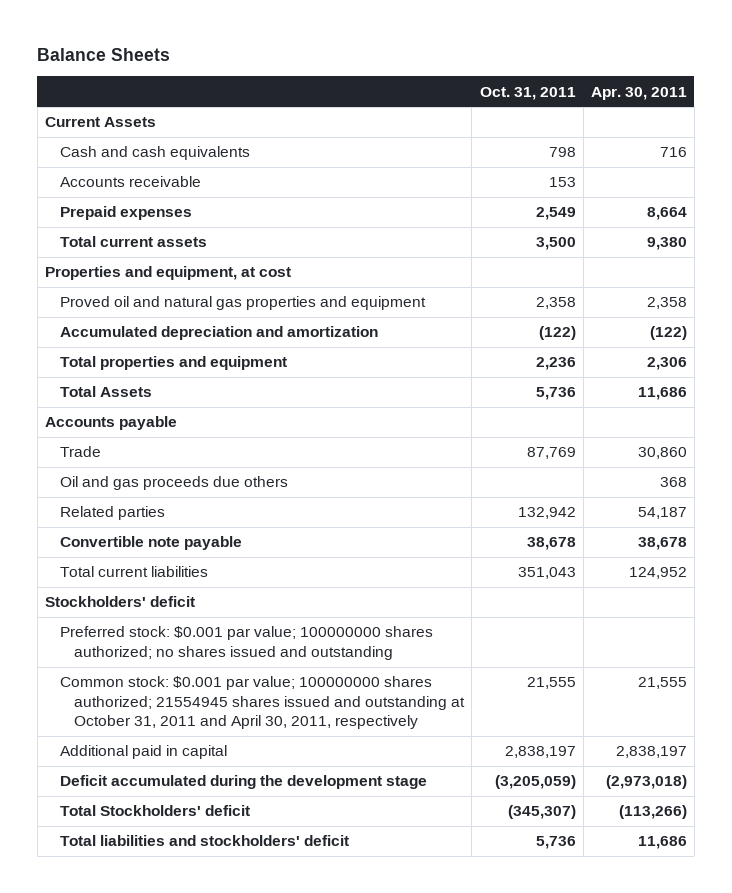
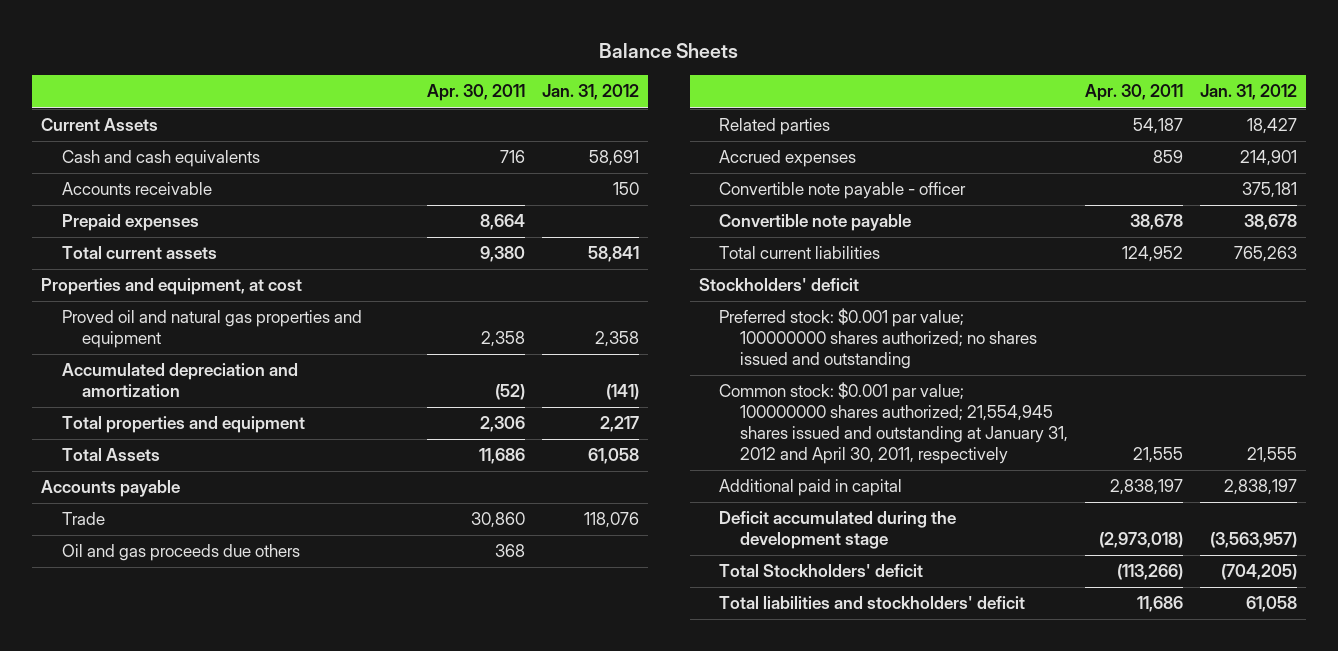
[479,86,576,100] Oct. 31, 2011 -> none
none -> [542,84,640,101] Jan. 31, 2012
[649,326,687,341] (122) -> [495,384,526,401] (52)
none -> [719,150,857,168] Accrued expenses
none -> [719,182,967,200] Convertible note payable - officer
[59,676,466,730] Common stock: $0.001 par value; 100000000 shares authorized; 21554945 shares issued and outstanding at October 31, 2011 and April 30, 2011, respectively -> [719,382,1069,464] Common stock: $0.001 par value; 100000000 shares authorized; 21,554,945 shares issued and outstanding at January 31, 2012 and April 30, 2011, respectively

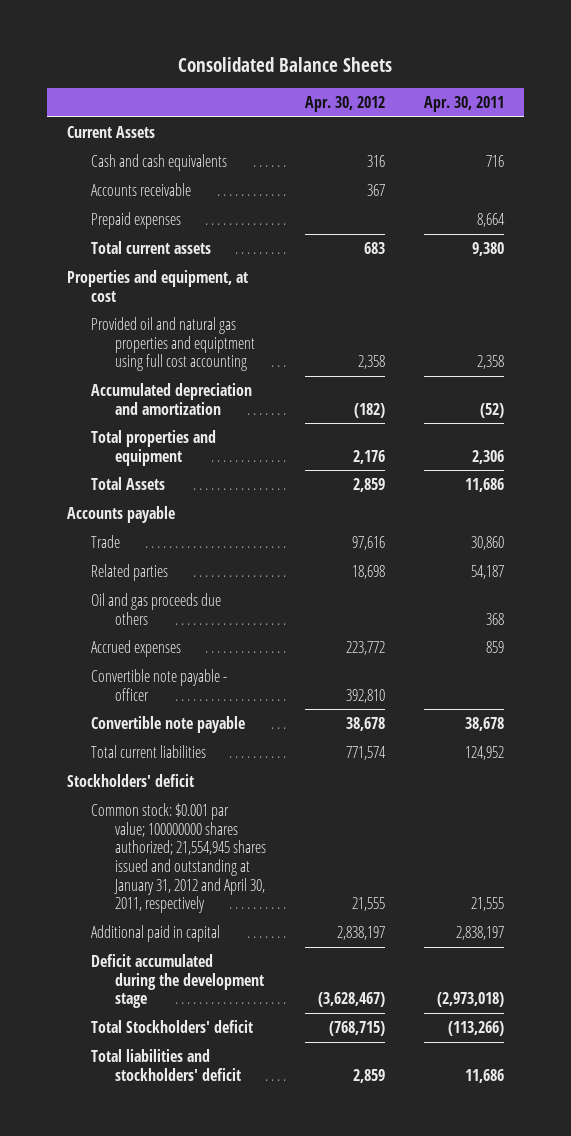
[599,43,739,59] Balance Sheets -> [178,57,393,73] Consolidated Balance Sheets
[542,84,640,101] Jan. 31, 2012 -> none
none -> [305,96,386,113] Apr. 30, 2012
[61,310,362,349] Proved oil and natural gas properties and equipment -> [91,317,256,372] Provided oil and natural gas properties and equiptment using full cost accounting
[61,544,300,562] Oil and gas proceeds due others -> [91,593,222,625] Oil and gas proceeds due others
[719,308,1038,370] Preferred stock: $0.001 par value; 100000000 shares authorized; no shares issued and outstanding -> none

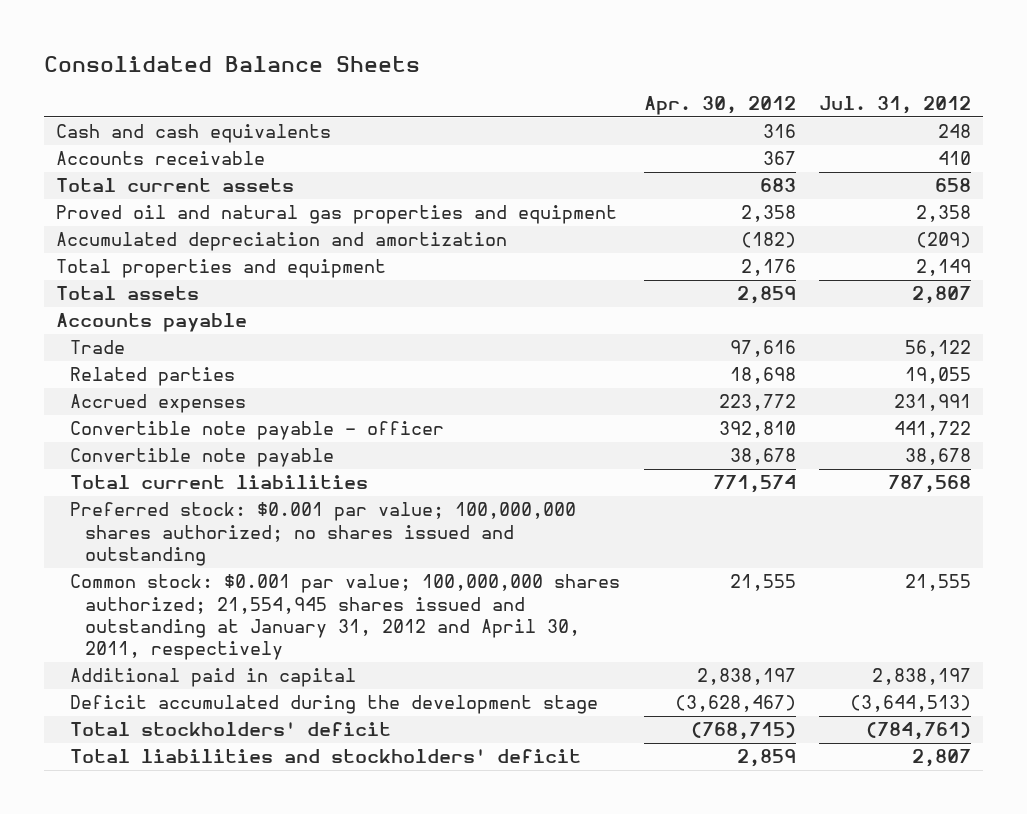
[424,96,505,113] Apr. 30, 2011 -> none
none -> [819,96,972,115] Jul. 31, 2012
[66,126,155,139] Current Assets -> none
[91,212,182,230] Prepaid expenses -> none
[66,270,248,302] Properties and equipment, at cost -> none
[91,317,256,372] Provided oil and natural gas properties and equiptment using full cost accounting -> [55,205,617,225] Proved oil and natural gas properties and equipment
[91,477,166,491] Total Assets -> [55,286,199,301] Total assets
[91,593,222,625] Oil and gas proceeds due others -> none
[66,774,194,788] Stockholders' deficit -> none
none -> [70,502,577,566] Preferred stock: $0.001 par value; 100,000,000 shares authorized; no shares issued and outstanding
[91,803,267,914] Common stock: $0.001 par value; 100000000 shares authorized; 21,554,945 shares issued and outstanding at January 31, 2012 and April 30, 2011, respectively -> [70,574,621,661] Common stock: $0.001 par value; 100,000,000 shares authorized; 21,554,945 shares issued and outstanding at January 31, 2012 and April 30, 2011, respectively
[91,1020,254,1034] Total Stockholders' deficit -> [70,722,392,737] Total stockholders' deficit

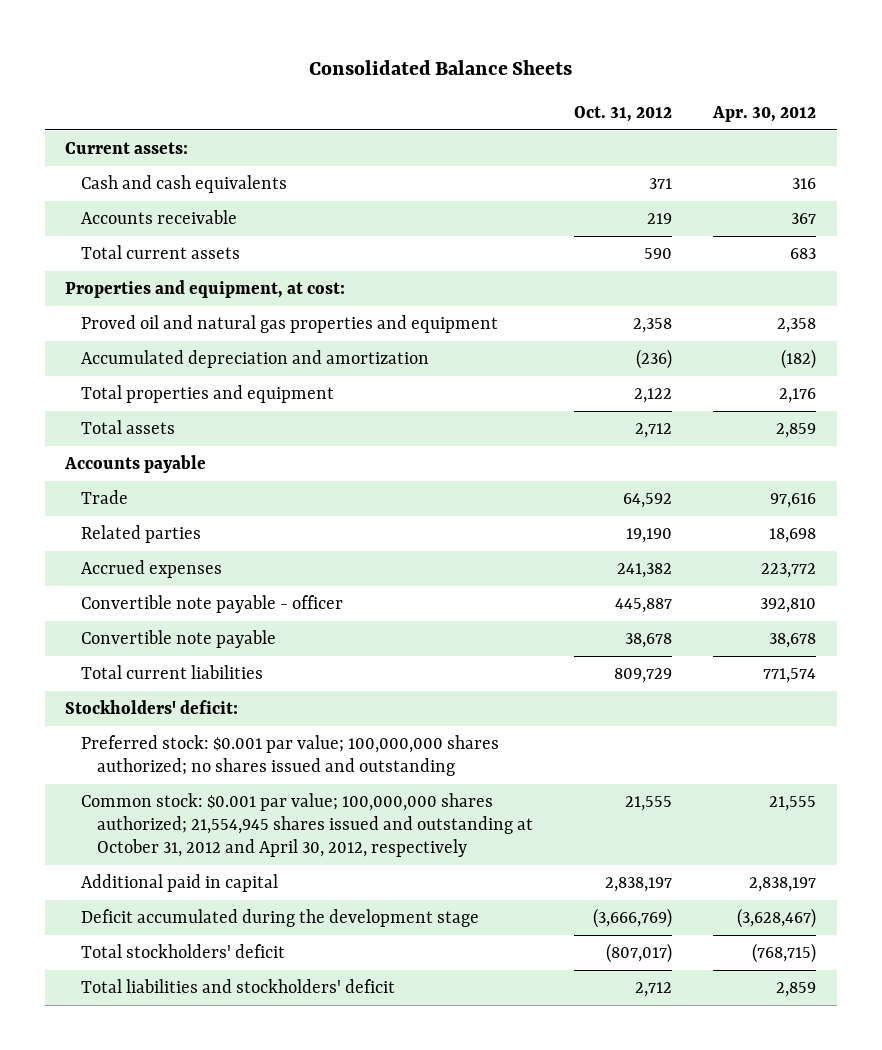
[819,96,972,115] Jul. 31, 2012 -> none
none -> [574,105,673,122] Oct. 31, 2012
none -> [65,142,189,155] Current assets:
none -> [65,280,346,299] Properties and equipment, at cost:
none -> [65,700,239,715] Stockholders' deficit:
[70,574,621,661] Common stock: $0.001 par value; 100,000,000 shares authorized; 21,554,945 shares issued and outstanding at January 31, 2012 and April 30, 2011, respectively -> [81,793,534,858] Common stock: $0.001 par value; 100,000,000 shares authorized; 21,554,945 shares issued and outstanding at October 31, 2012 and April 30, 2012, respectively

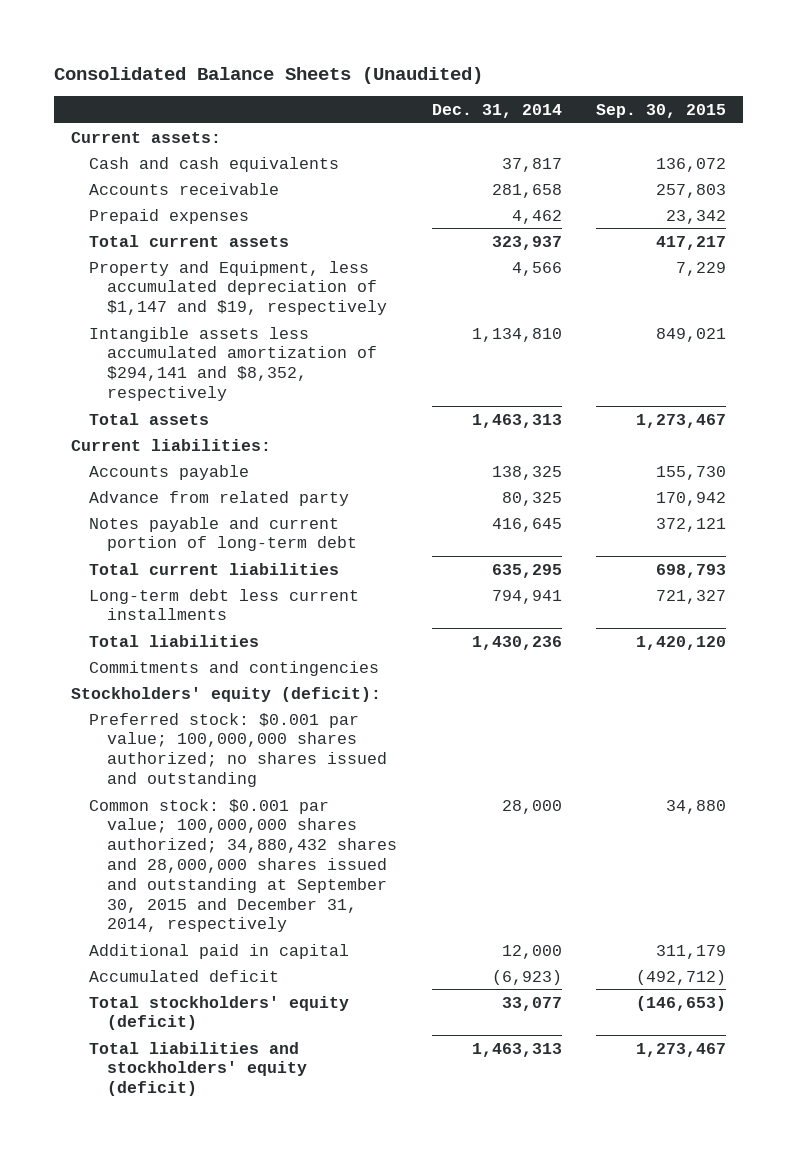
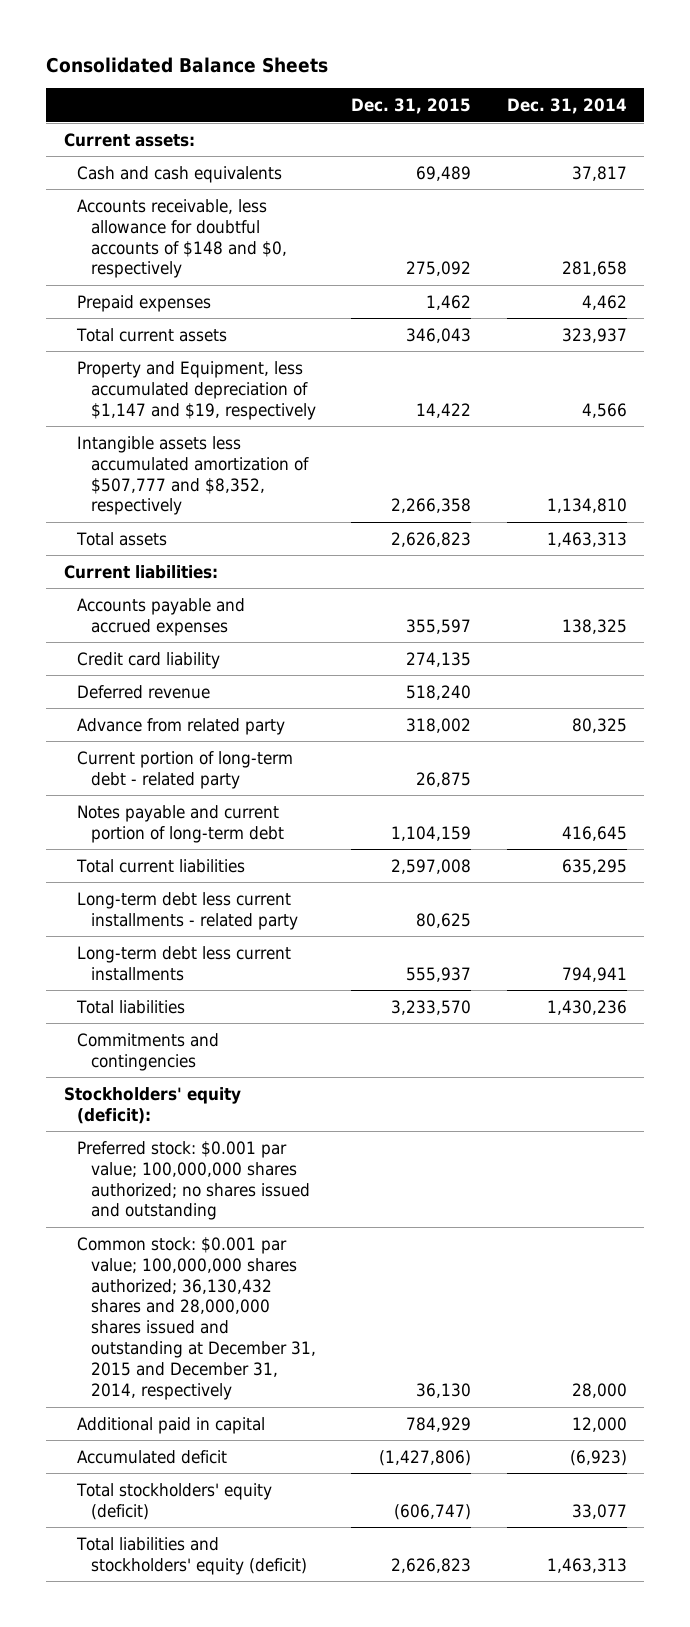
[53,66,483,84] Consolidated Balance Sheets (Unaudited) -> [46,56,329,73] Consolidated Balance Sheets
[596,103,727,118] Sep. 30, 2015 -> none
none -> [351,97,472,114] Dec. 31, 2015
[88,182,279,195] Accounts receivable -> [77,198,287,279] Accounts receivable, less allowance for doubtful accounts of $148 and $0, respectively
[88,326,377,402] Intangible assets less accumulated amortization of $294,141 and $8,352, respectively -> [77,435,309,516] Intangible assets less accumulated amortization of $507,777 and $8,352, respectively
[88,464,249,480] Accounts payable -> [77,597,246,636] Accounts payable and accrued expenses
none -> [77,651,221,669] Credit card liability
none -> [77,684,211,699] Deferred revenue
none -> [77,750,294,789] Current portion of long-term debt - related party
none -> [77,891,298,930] Long-term debt less current installments - related party
[88,798,397,933] Common stock: $0.001 par value; 100,000,000 shares authorized; 34,880,432 shares and 28,000,000 shares issued and outstanding at September 30, 2015 and December 31, 2014, respectively -> [77,1236,316,1401] Common stock: $0.001 par value; 100,000,000 shares authorized; 36,130,432 shares and 28,000,000 shares issued and outstanding at December 31, 2015 and December 31, 2014, respectively

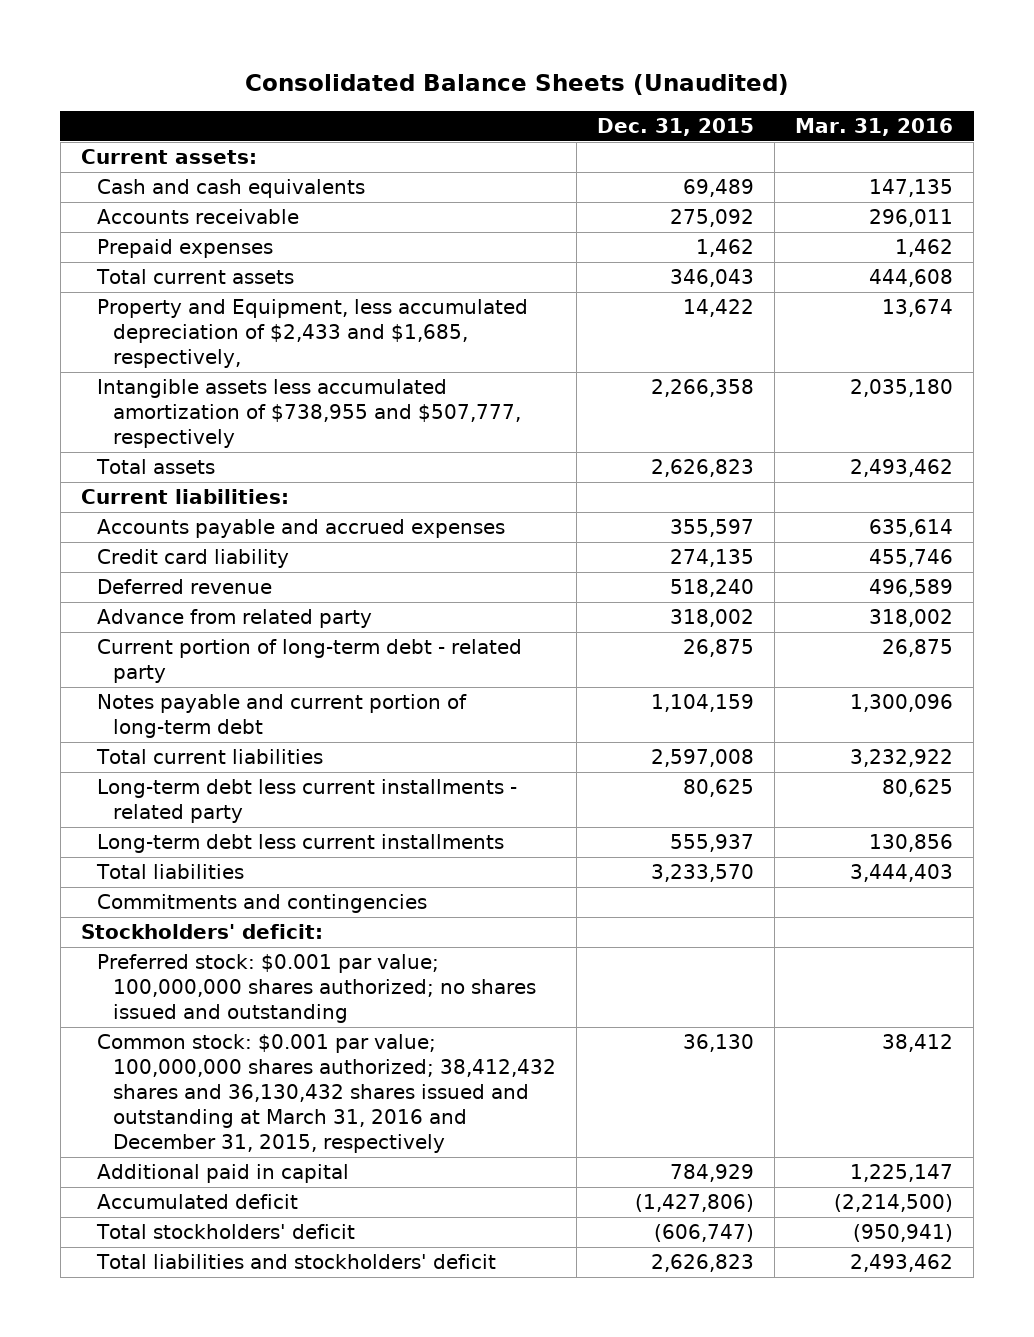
[46,56,329,73] Consolidated Balance Sheets -> [245,73,790,95] Consolidated Balance Sheets (Unaudited)
[506,97,627,114] Dec. 31, 2014 -> none
none -> [795,117,954,136] Mar. 31, 2016
[77,198,287,279] Accounts receivable, less allowance for doubtful accounts of $148 and $0, respectively -> [96,209,299,225] Accounts receivable
[77,360,316,420] Property and Equipment, less accumulated depreciation of $1,147 and $19, respectively -> [96,299,528,368] Property and Equipment, less accumulated depreciation of $2,433 and $1,685, respectively,
[77,435,309,516] Intangible assets less accumulated amortization of $507,777 and $8,352, respectively -> [96,379,521,448] Intangible assets less accumulated amortization of $738,955 and $507,777, respectively
[63,1086,241,1124] Stockholders' equity (deficit): -> [80,924,323,940] Stockholders' deficit:
[77,1236,316,1401] Common stock: $0.001 par value; 100,000,000 shares authorized; 36,130,432 shares and 28,000,000 shares issued and outstanding at December 31, 2015 and December 31, 2014, respectively -> [96,1034,556,1153] Common stock: $0.001 par value; 100,000,000 shares authorized; 38,412,432 shares and 36,130,432 shares issued and outstanding at March 31, 2016 and December 31, 2015, respectively
[76,1482,273,1520] Total stockholders' equity (deficit) -> [95,1224,355,1240] Total stockholders' deficit
[76,1536,307,1575] Total liabilities and stockholders' equity (deficit) -> [95,1254,496,1270] Total liabilities and stockholders' deficit

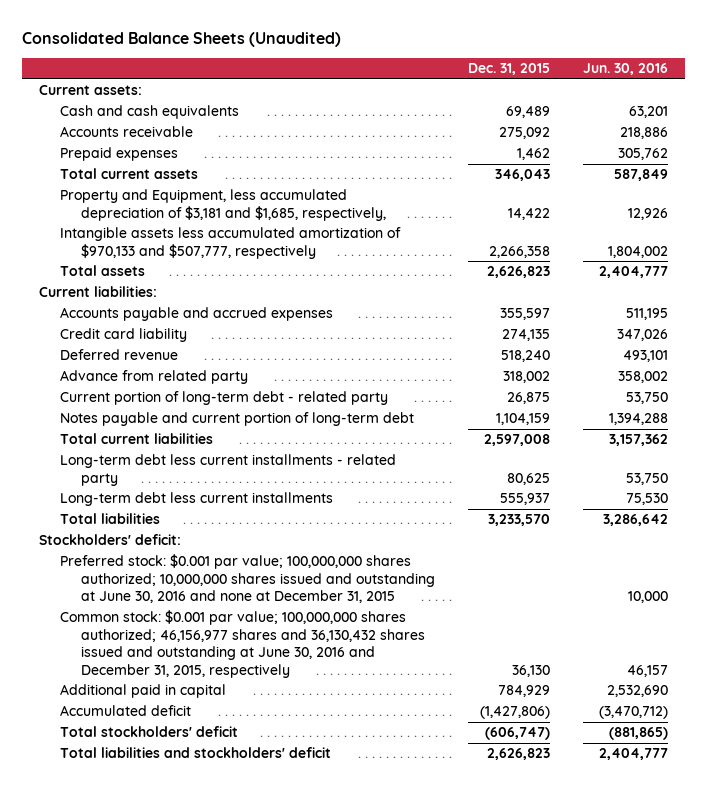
[795,117,954,136] Mar. 31, 2016 -> none
none -> [583,63,669,76] Jun. 30, 2016
[96,299,528,368] Property and Equipment, less accumulated depreciation of $2,433 and $1,685, respectively, -> [60,189,386,221] Property and Equipment, less accumulated depreciation of $3,181 and $1,685, respectively,
[96,379,521,448] Intangible assets less accumulated amortization of $738,955 and $507,777, respectively -> [60,227,402,259] Intangible assets less accumulated amortization of $970,133 and $507,777, respectively
[96,894,427,914] Commitments and contingencies -> none
[96,954,536,1023] Preferred stock: $0.001 par value; 100,000,000 shares authorized; no shares issued and outstanding -> [60,554,435,604] Preferred stock: $0.001 par value; 100,000,000 shares authorized; 10,000,000 shares issued and outstanding at June 30, 2016 and none at December 31, 2015
[96,1034,556,1153] Common stock: $0.001 par value; 100,000,000 shares authorized; 38,412,432 shares and 36,130,432 shares issued and outstanding at March 31, 2016 and December 31, 2015, respectively -> [60,610,425,678] Common stock: $0.001 par value; 100,000,000 shares authorized; 46,156,977 shares and 36,130,432 shares issued and outstanding at June 30, 2016 and December 31, 2015, respectively

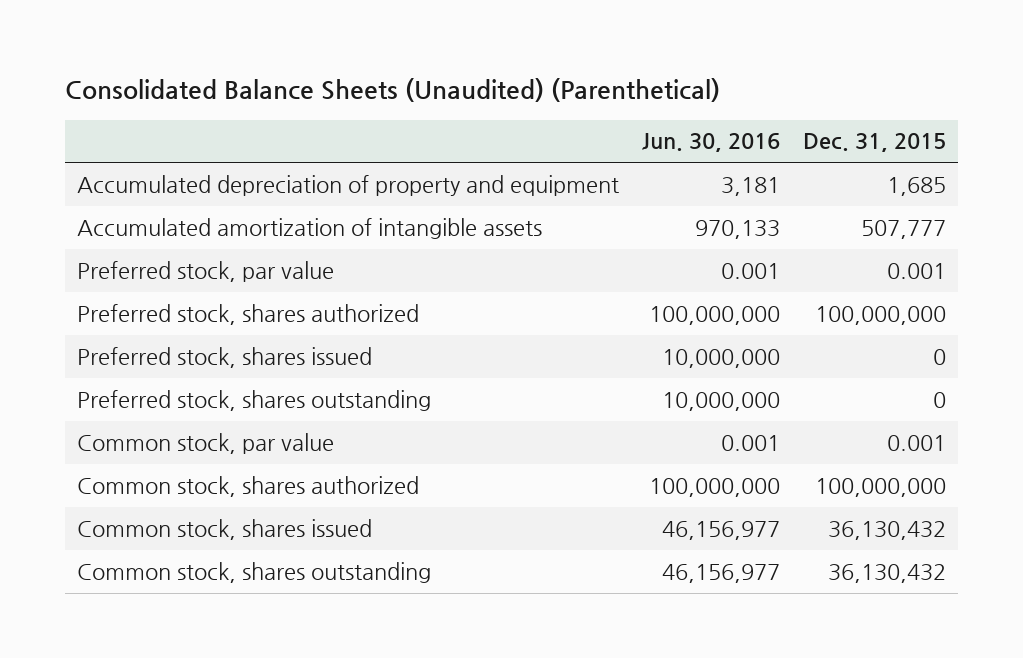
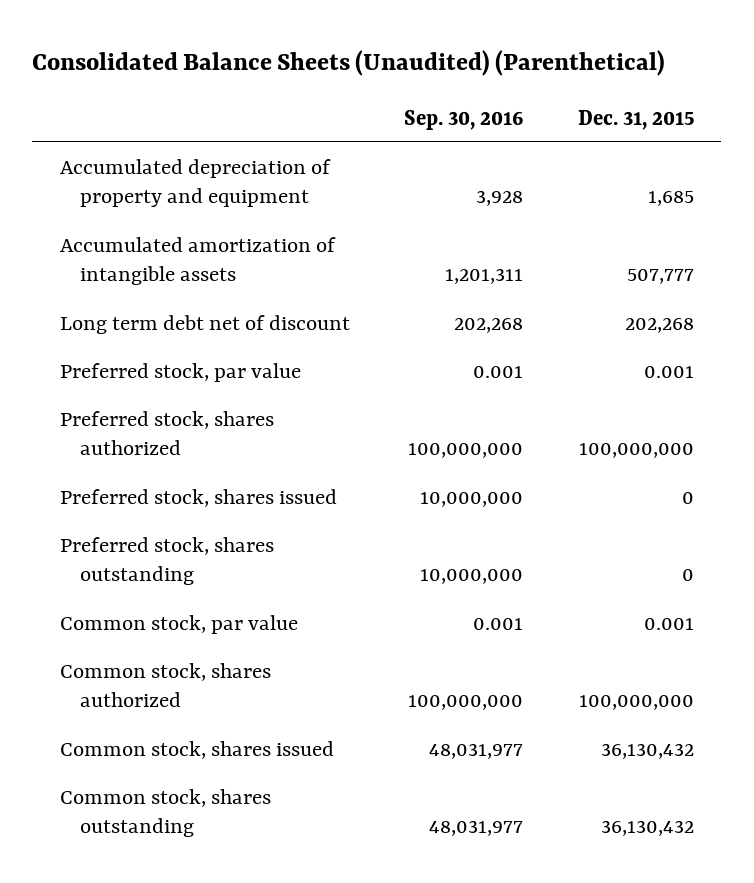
[641,133,780,153] Jun. 30, 2016 -> none
none -> [404,109,524,130] Sep. 30, 2016
none -> [59,314,350,334] Long term debt net of discount

